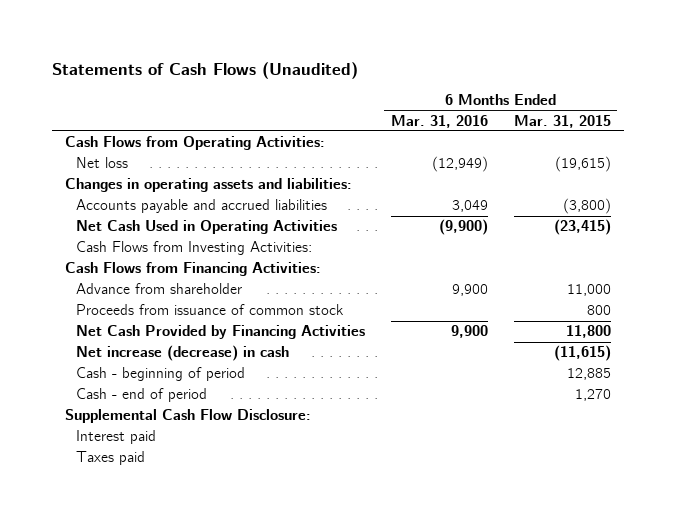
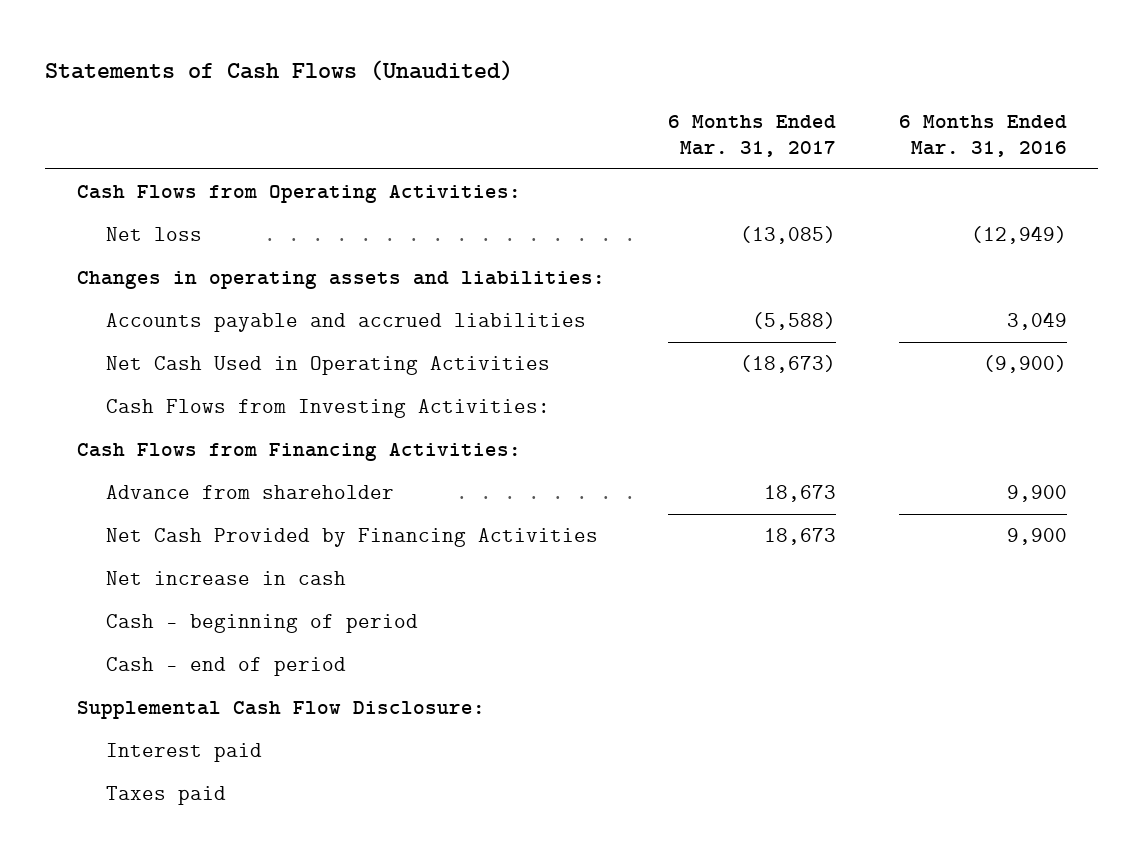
[513,114,611,128] Mar. 31, 2015 -> none
none -> [667,114,836,157] 6 Months Ended Mar. 31, 2017
[75,304,344,316] Proceeds from issuance of common stock -> none
[75,345,289,362] Net increase (decrease) in cash -> [105,570,346,585] Net increase in cash

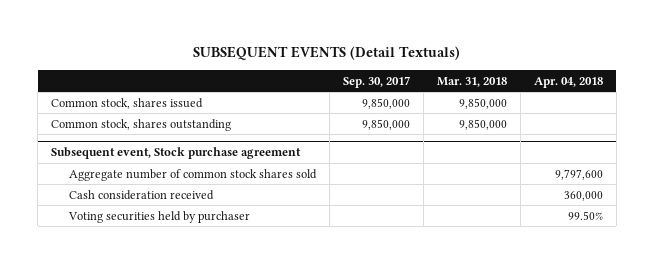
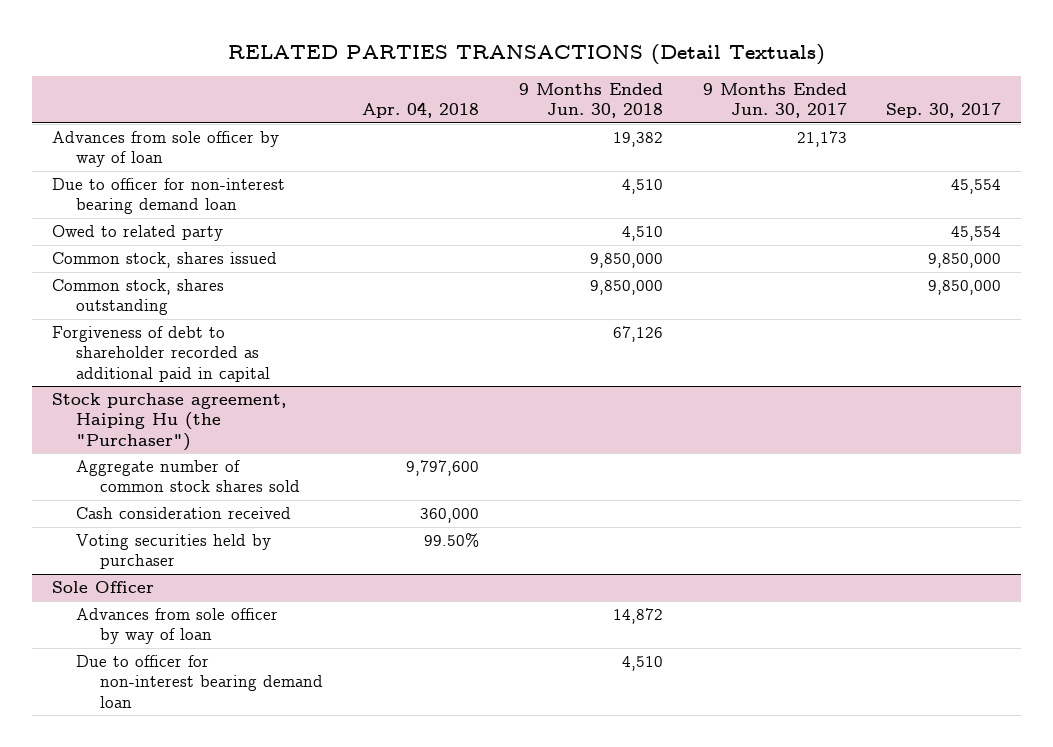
[193,46,461,61] SUBSEQUENT EVENTS (Detail Textuals) -> [227,43,825,65] RELATED PARTIES TRANSACTIONS (Detail Textuals)
[436,76,507,87] Mar. 31, 2018 -> none
none -> [518,83,663,119] 9 Months Ended Jun. 30, 2018
none -> [702,83,847,119] 9 Months Ended Jun. 30, 2017
none -> [52,131,280,168] Advances from sole officer by way of loan
none -> [52,178,286,215] Due to officer for non-interest bearing demand loan
none -> [52,225,224,242] Owed to related party
none -> [52,326,270,382] Forgiveness of debt to shareholder recorded as additional paid in capital
[51,147,302,160] Subsequent event, Stock purchase agreement -> [52,393,287,451] Stock purchase agreement, Haiping Hu (the "Purchaser")
none -> [52,581,155,594] Sole Officer
none -> [75,608,278,645] Advances from sole officer by way of loan
none -> [75,655,323,708] Due to officer for non-interest bearing demand loan

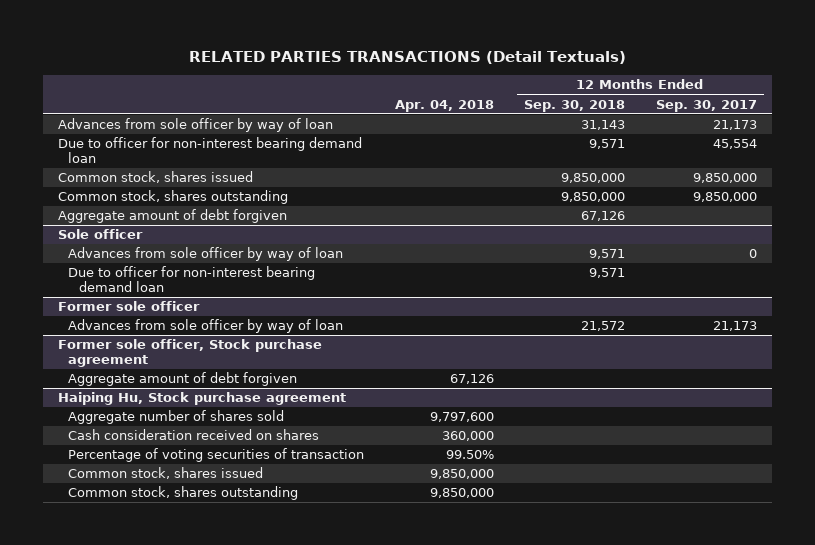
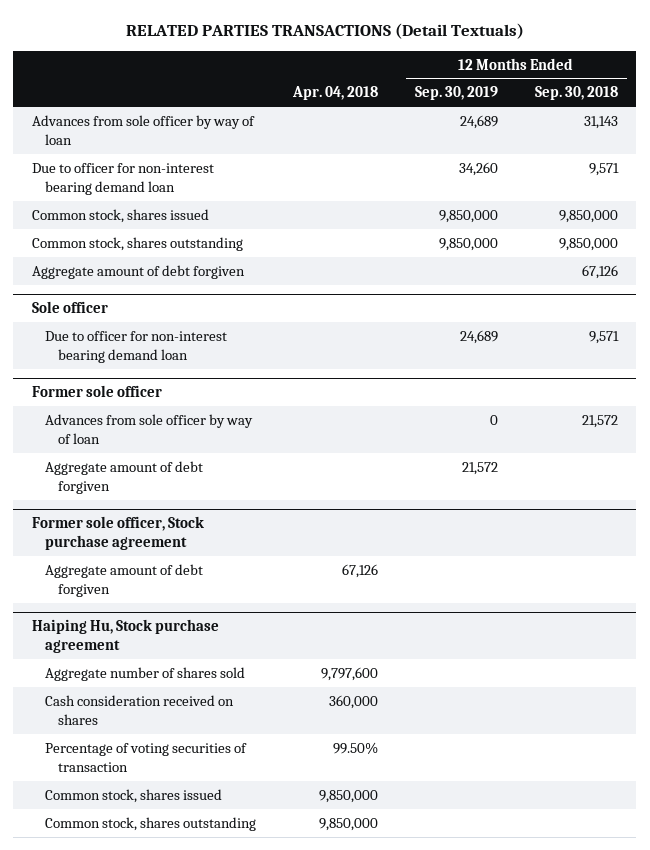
[655,99,757,112] Sep. 30, 2017 -> none
none -> [414,86,498,101] Sep. 30, 2019
[68,247,344,262] Advances from sole officer by way of loan -> none
none -> [44,460,203,494] Aggregate amount of debt forgiven

